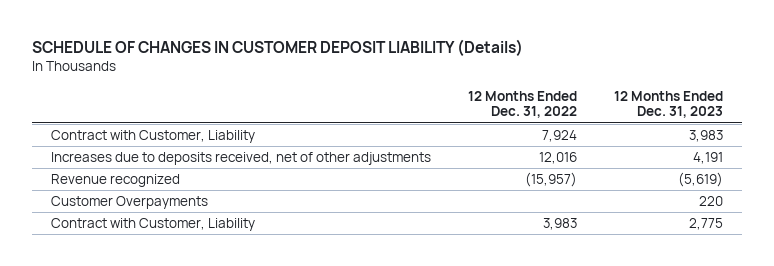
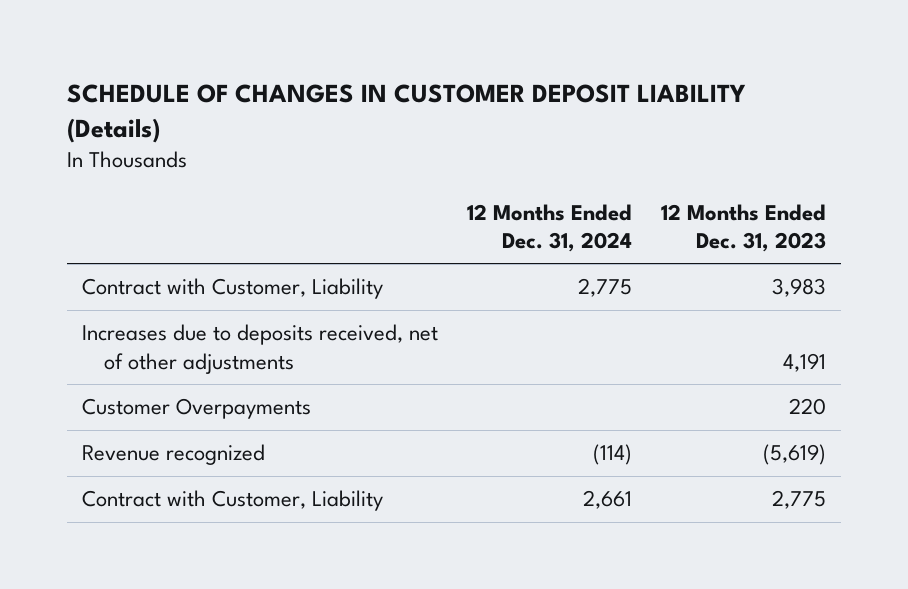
[468,90,578,119] 12 Months Ended Dec. 31, 2022 -> none
none -> [466,203,632,252] 12 Months Ended Dec. 31, 2024
[50,174,180,188] Revenue recognized -> [81,444,265,466] Revenue recognized

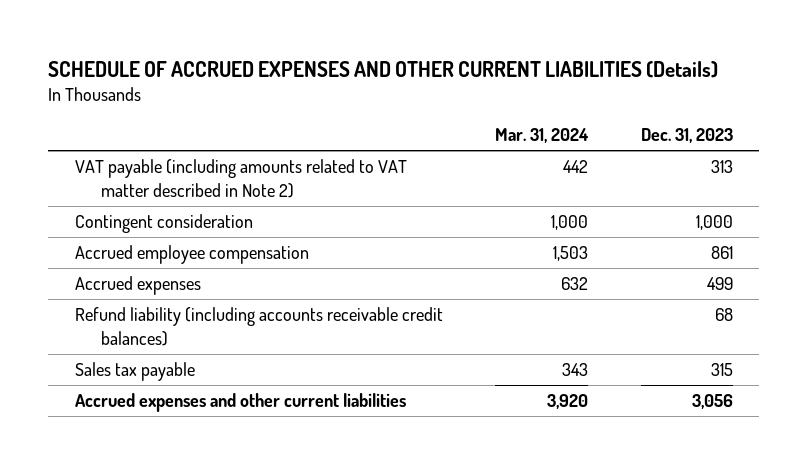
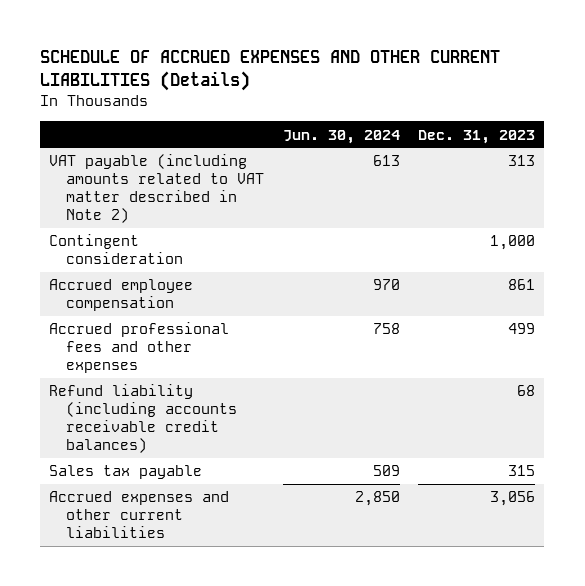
[495,128,590,144] Mar. 31, 2024 -> none
none -> [282,129,400,144] Jun. 30, 2024
[74,276,201,296] Accrued expenses -> [49,322,230,374] Accrued professional fees and other expenses

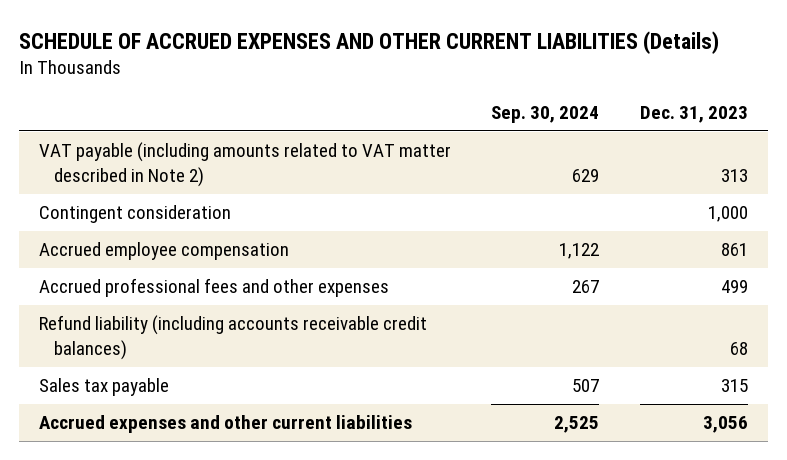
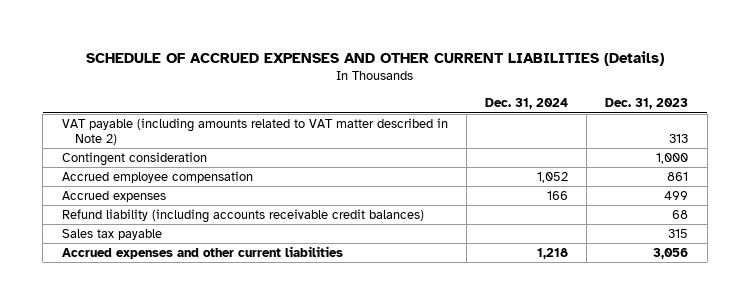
[491,106,600,124] Sep. 30, 2024 -> none
none -> [485,98,569,110] Dec. 31, 2024
[38,278,389,298] Accrued professional fees and other expenses -> [61,191,166,203] Accrued expenses

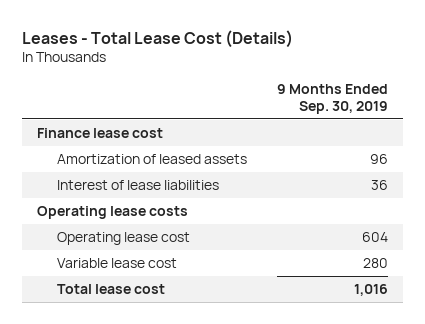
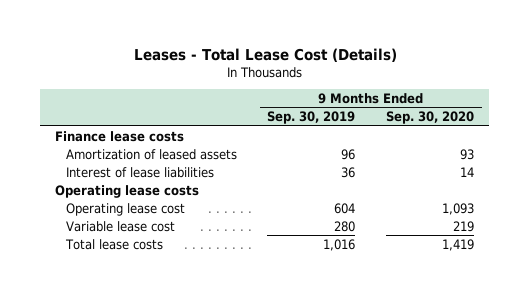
none -> [385,111,474,125] Sep. 30, 2020
[36,128,163,139] Finance lease cost -> [55,130,185,142] Finance lease costs
[56,284,165,295] Total lease cost -> [64,238,163,250] Total lease costs

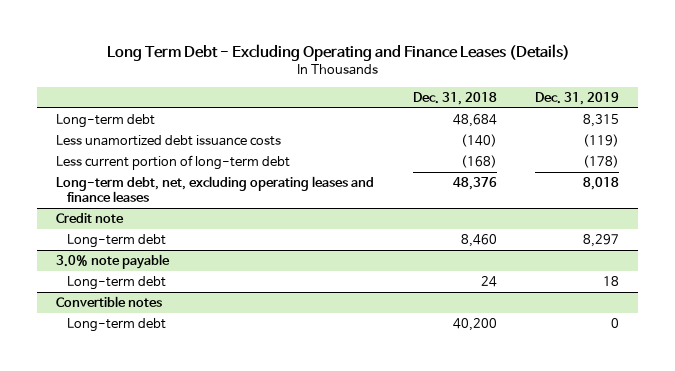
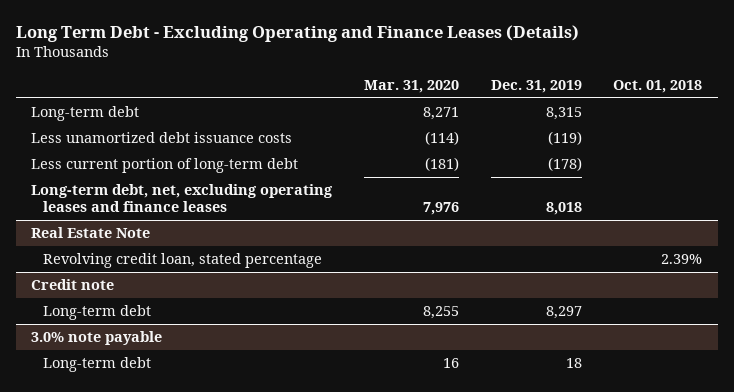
[412,92,497,106] Dec. 31, 2018 -> none
none -> [364,79,460,93] Mar. 31, 2020
none -> [613,79,703,93] Oct. 01, 2018
none -> [31,227,151,239] Real Estate Note
none -> [42,253,322,269] Revolving credit loan, stated percentage
[56,296,163,308] Convertible notes -> none
[67,318,167,333] Long-term debt -> none

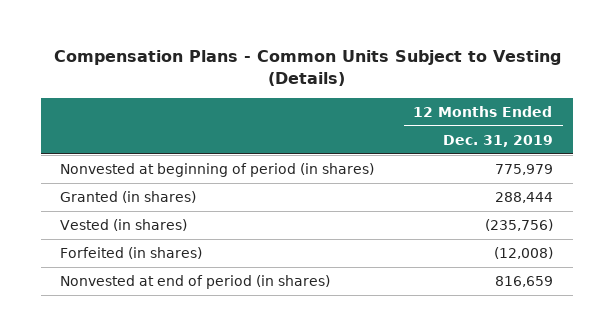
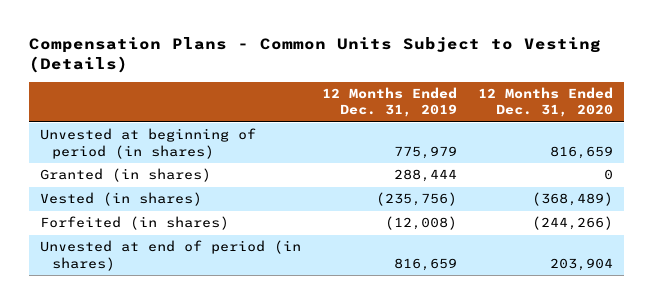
none -> [478,87,614,118] 12 Months Ended Dec. 31, 2020
[60,163,375,178] Nonvested at beginning of period (in shares) -> [39,128,256,159] Unvested at beginning of period (in shares)
[60,275,331,290] Nonvested at end of period (in shares) -> [39,240,301,271] Unvested at end of period (in shares)

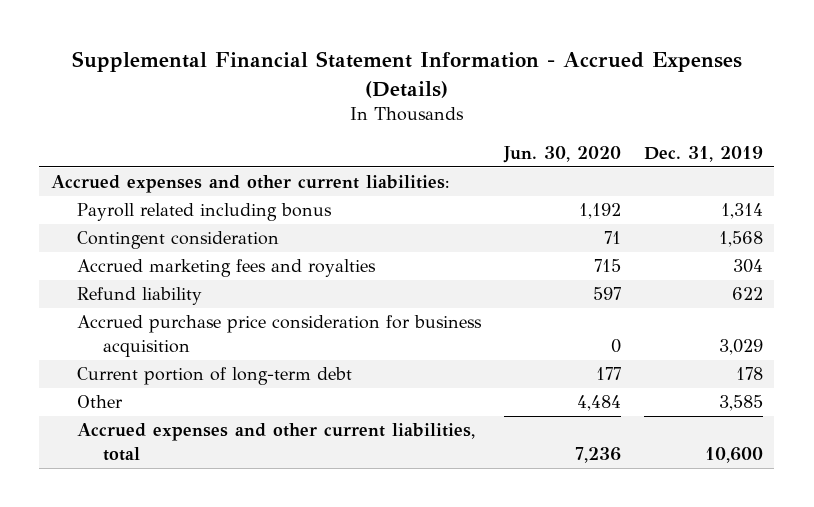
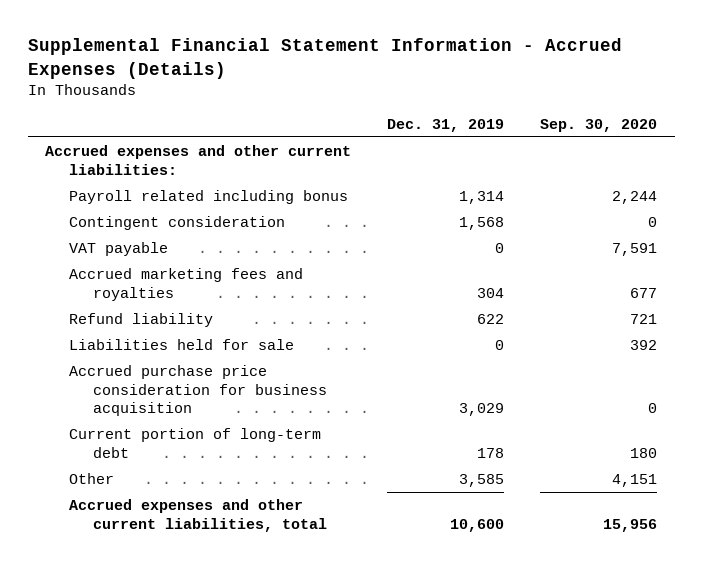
[502,145,621,163] Jun. 30, 2020 -> none
none -> [539,118,657,132] Sep. 30, 2020
none -> [69,242,169,257] VAT payable
none -> [69,339,295,351] Liabilities held for sale

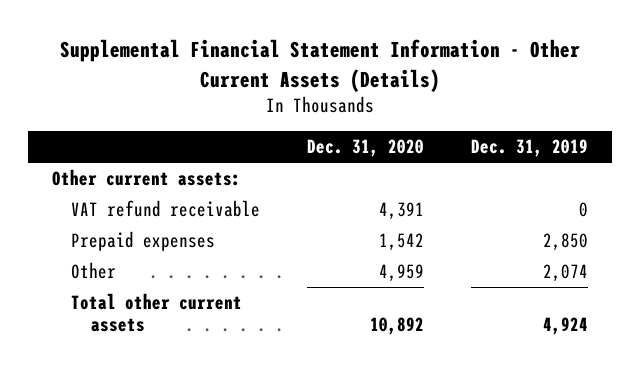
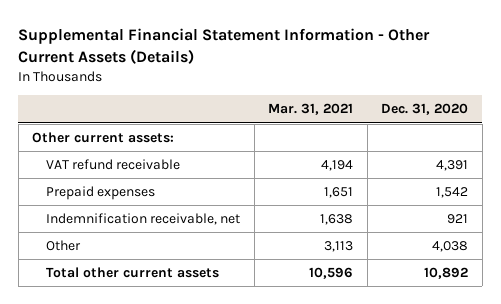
[471,139,589,158] Dec. 31, 2019 -> none
none -> [268,103,354,116] Mar. 31, 2021
none -> [46,213,241,226] Indemnification receivable, net
[379,264,425,283] 4,959 -> [432,241,469,253] 4,038

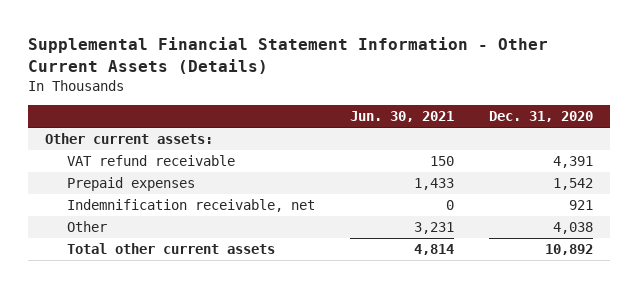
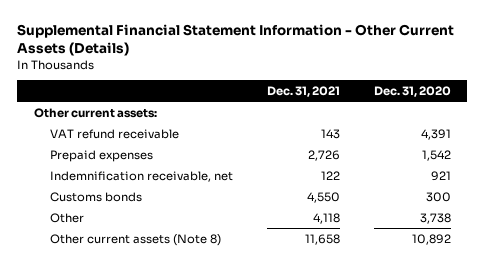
[349,110,454,122] Jun. 30, 2021 -> none
none -> [266,85,340,97] Dec. 31, 2021
none -> [50,191,143,202] Customs bonds
[552,222,593,235] 4,038 -> [419,212,451,224] 3,738
[67,243,276,255] Total other current assets -> [50,233,222,246] Other current assets (Note 8)

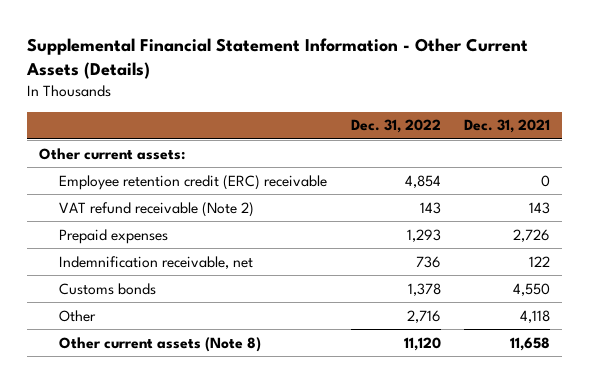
[373,85,451,97] Dec. 31, 2020 -> none
none -> [350,119,441,134] Dec. 31, 2022
none -> [59,174,328,190] Employee retention credit (ERC) receivable
[50,128,180,139] VAT refund receivable -> [59,201,255,217] VAT refund receivable (Note 2)

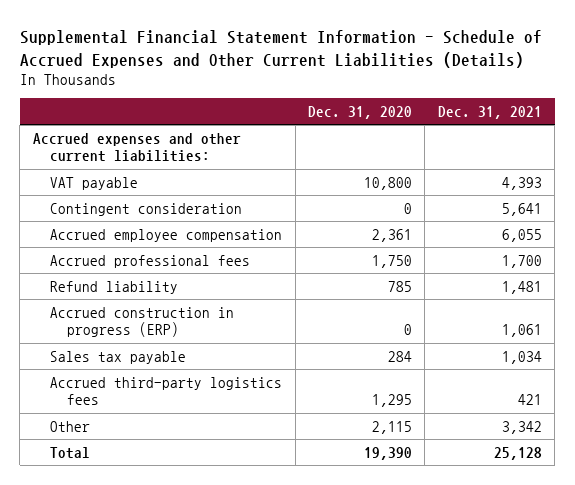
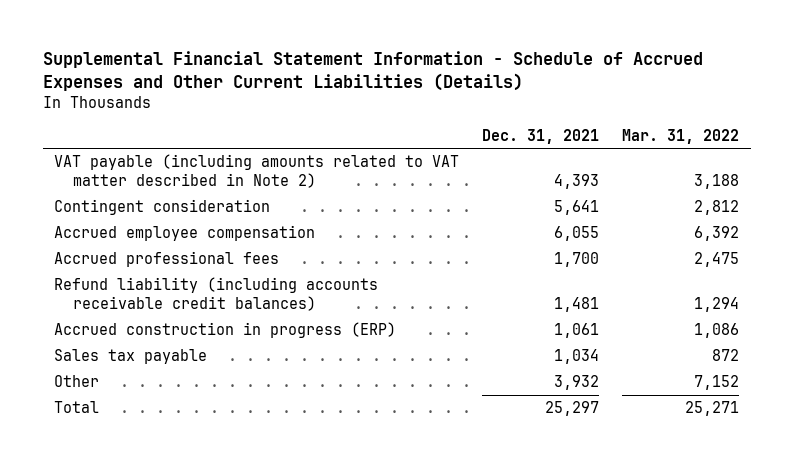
[308,105,413,119] Dec. 31, 2020 -> none
none -> [622,128,740,144] Mar. 31, 2022
[32,132,241,163] Accrued expenses and other current liabilities: -> none
[50,176,139,190] VAT payable -> [54,154,460,189] VAT payable (including amounts related to VAT matter described in Note 2)
[50,280,179,294] Refund liability -> [54,277,379,312] Refund liability (including accounts receivable credit balances)
[50,376,283,406] Accrued third-party logistics fees -> none
[501,420,542,434] 3,342 -> [554,375,600,391] 3,932
[493,446,542,460] 25,128 -> [545,401,600,417] 25,297

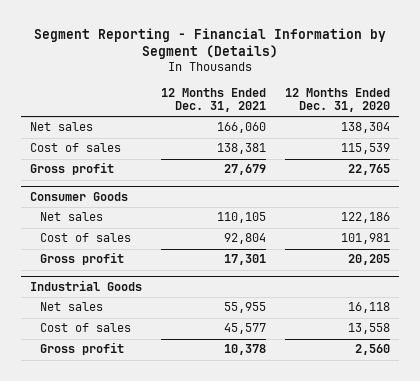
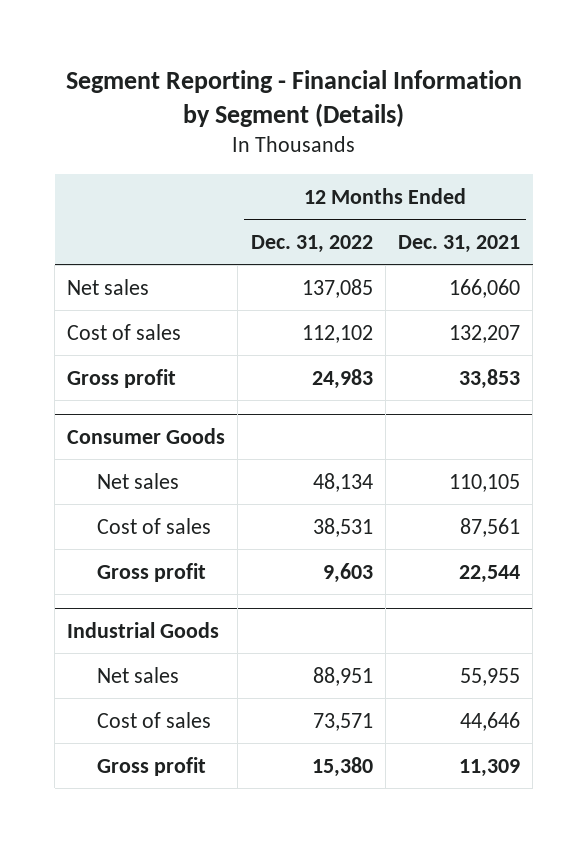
[284,88,390,113] 12 Months Ended Dec. 31, 2020 -> none
none -> [250,235,373,254] Dec. 31, 2022
[217,143,267,155] 138,381 -> [448,324,520,343] 132,207
[224,164,267,176] 27,679 -> [458,368,520,389] 33,853
[224,233,267,245] 92,804 -> [459,517,520,537] 87,561
[224,254,267,266] 17,301 -> [458,564,520,583] 22,544
[224,323,267,335] 45,577 -> [459,711,520,731] 44,646
[224,344,267,356] 10,378 -> [458,758,520,777] 11,309

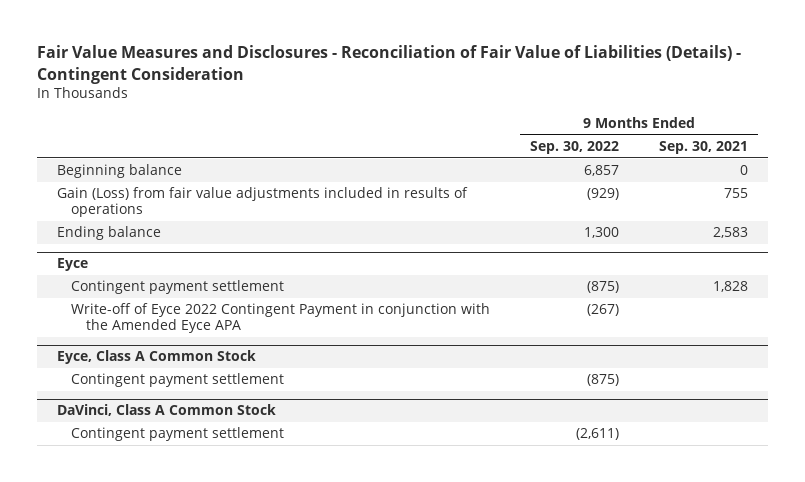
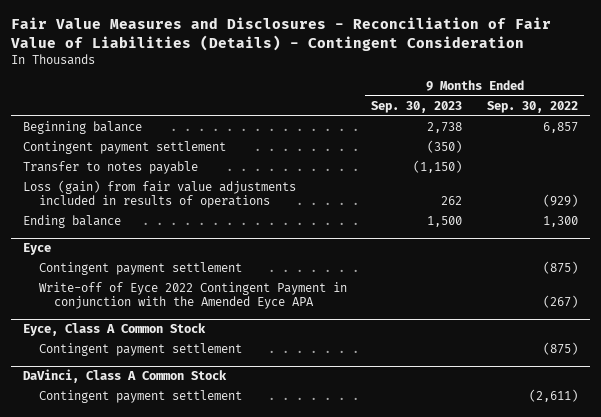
[659,141,749,155] Sep. 30, 2021 -> none
none -> [371,101,463,114] Sep. 30, 2023
none -> [23,141,227,155] Contingent payment settlement
none -> [23,161,199,175] Transfer to notes payable
[56,187,468,218] Gain (Loss) from fair value adjustments included in results of operations -> [23,180,297,209] Loss (gain) from fair value adjustments included in results of operations

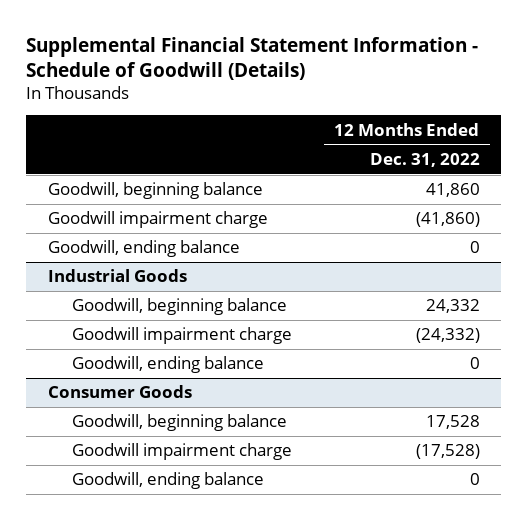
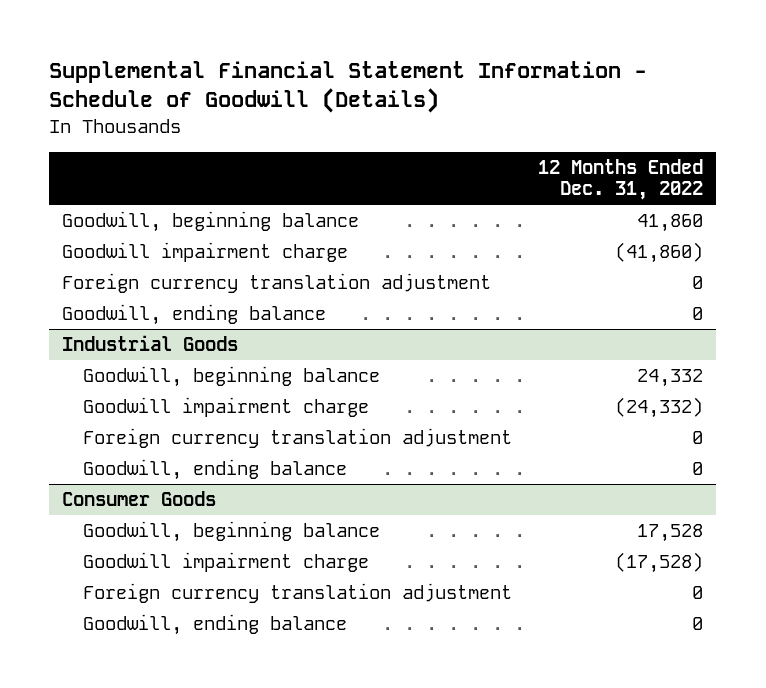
none -> [62,273,492,294] Foreign currency translation adjustment
none -> [82,428,512,449] Foreign currency translation adjustment
none -> [82,583,512,604] Foreign currency translation adjustment

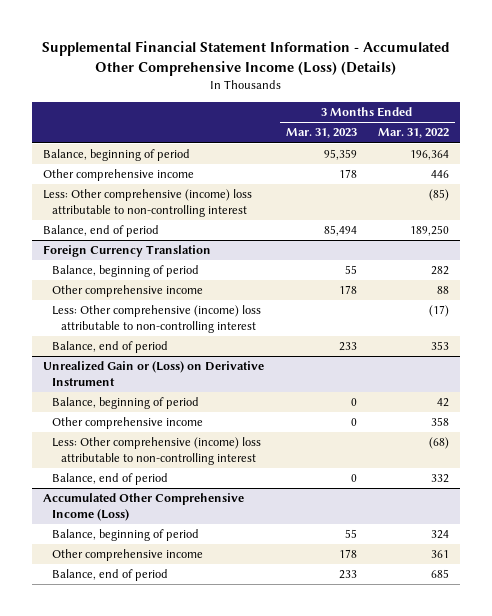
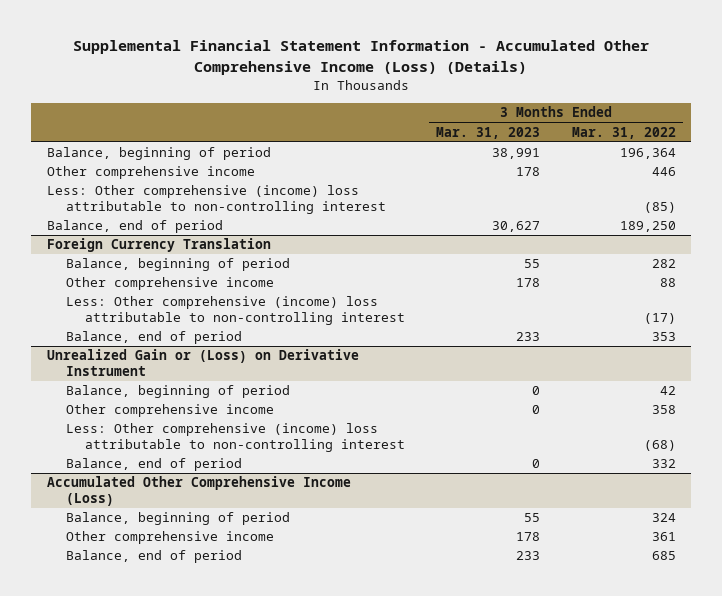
[323,149,357,161] 95,359 -> [492,148,541,160] 38,991
[323,225,357,237] 85,494 -> [492,221,541,233] 30,627

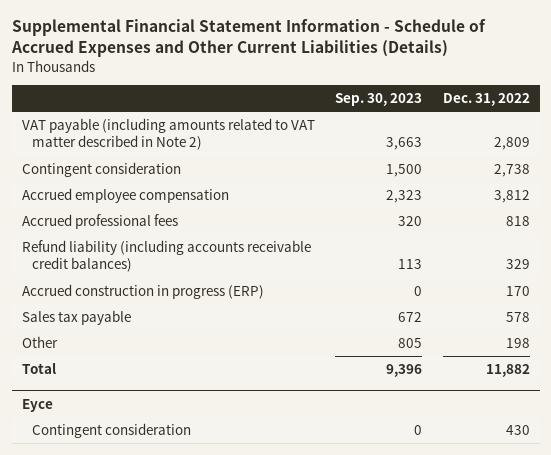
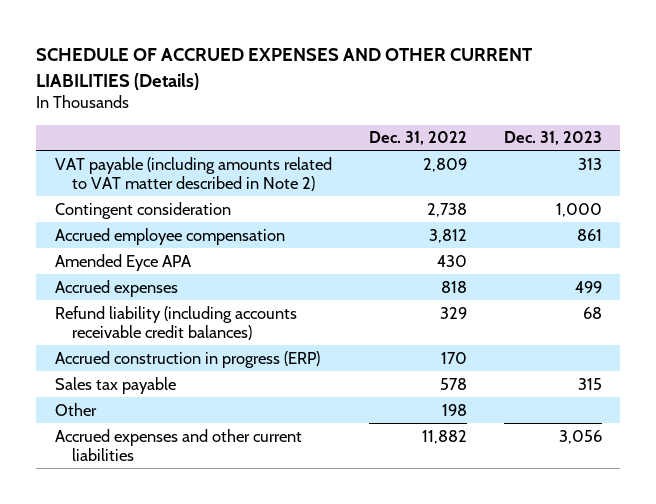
[10,19,486,58] Supplemental Financial Statement Information - Schedule of Accrued Expenses and Other Current Liabilities (Details) -> [36,48,533,90] SCHEDULE OF ACCRUED EXPENSES AND OTHER CURRENT LIABILITIES (Details)
[335,93,423,107] Sep. 30, 2023 -> none
none -> [503,131,602,146] Dec. 31, 2023
none -> [54,253,192,271] Amended Eyce APA
[21,214,178,230] Accrued professional fees -> [54,279,178,297] Accrued expenses
[21,398,53,412] Eyce -> none
[31,423,191,439] Contingent consideration -> none
[21,363,56,375] Total -> [54,428,302,462] Accrued expenses and other current liabilities

